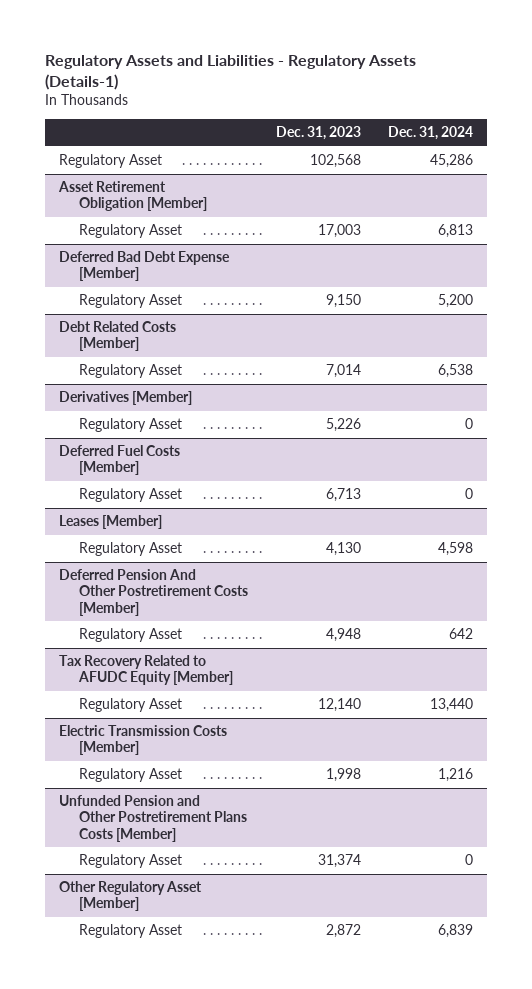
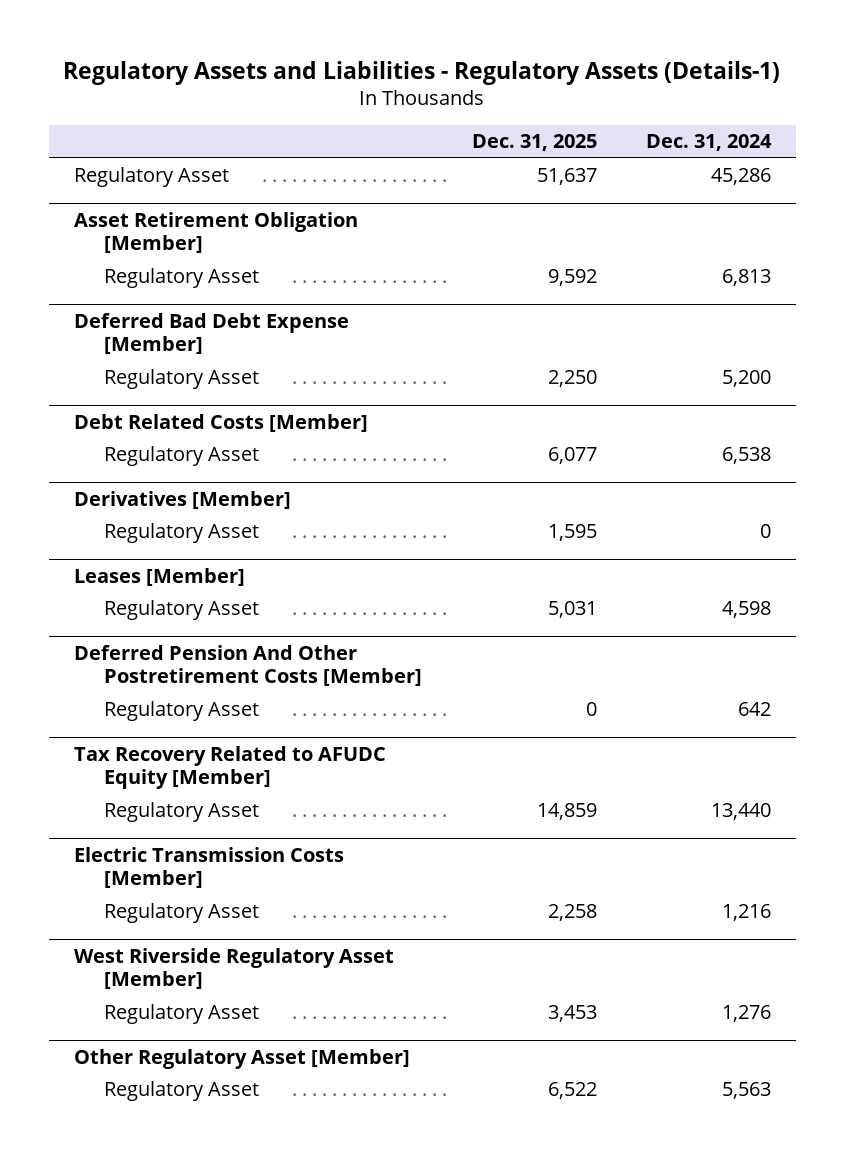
[275,126,361,141] Dec. 31, 2023 -> none
none -> [471,134,597,152] Dec. 31, 2025
[58,445,180,476] Deferred Fuel Costs [Member] -> none
[79,488,183,503] Regulatory Asset -> none
[58,795,248,842] Unfunded Pension and Other Postretirement Plans Costs [Member] -> none
none -> [73,947,394,990] West Riverside Regulatory Asset [Member]
[465,854,474,866] 0 -> [722,1005,772,1023] 1,276
[438,924,474,939] 6,839 -> [722,1082,772,1100] 5,563

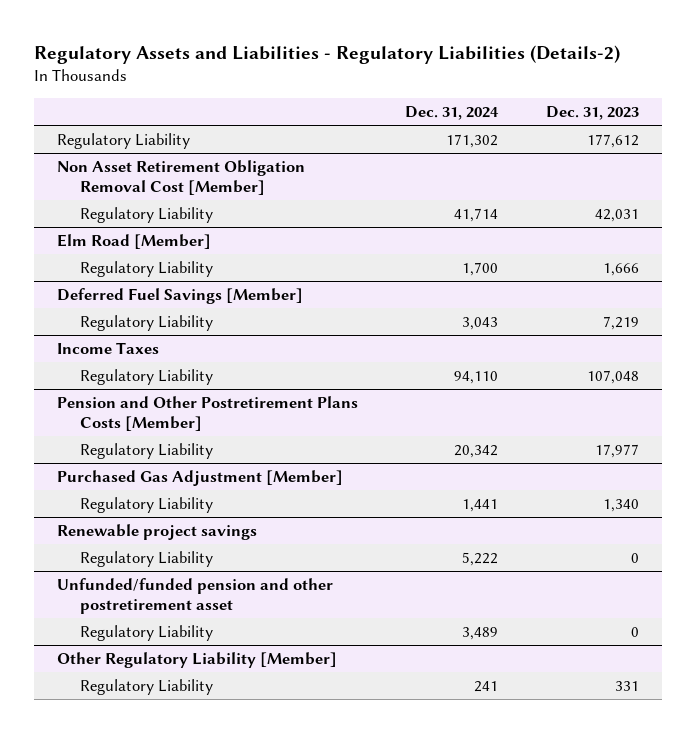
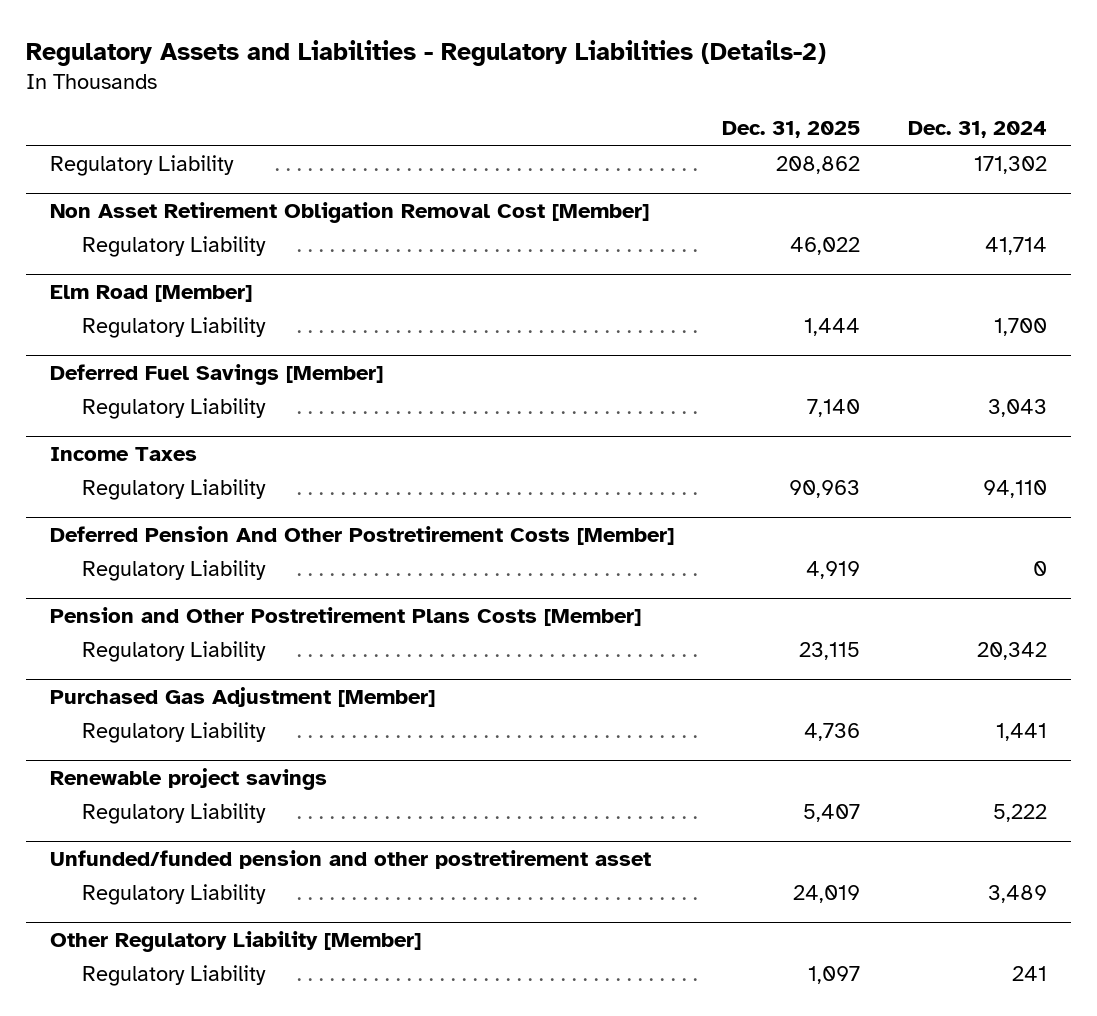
[545,105,639,120] Dec. 31, 2023 -> none
none -> [722,121,861,139] Dec. 31, 2025
none -> [49,525,674,545] Deferred Pension And Other Postretirement Costs [Member]
none -> [81,559,266,581] Regulatory Liability

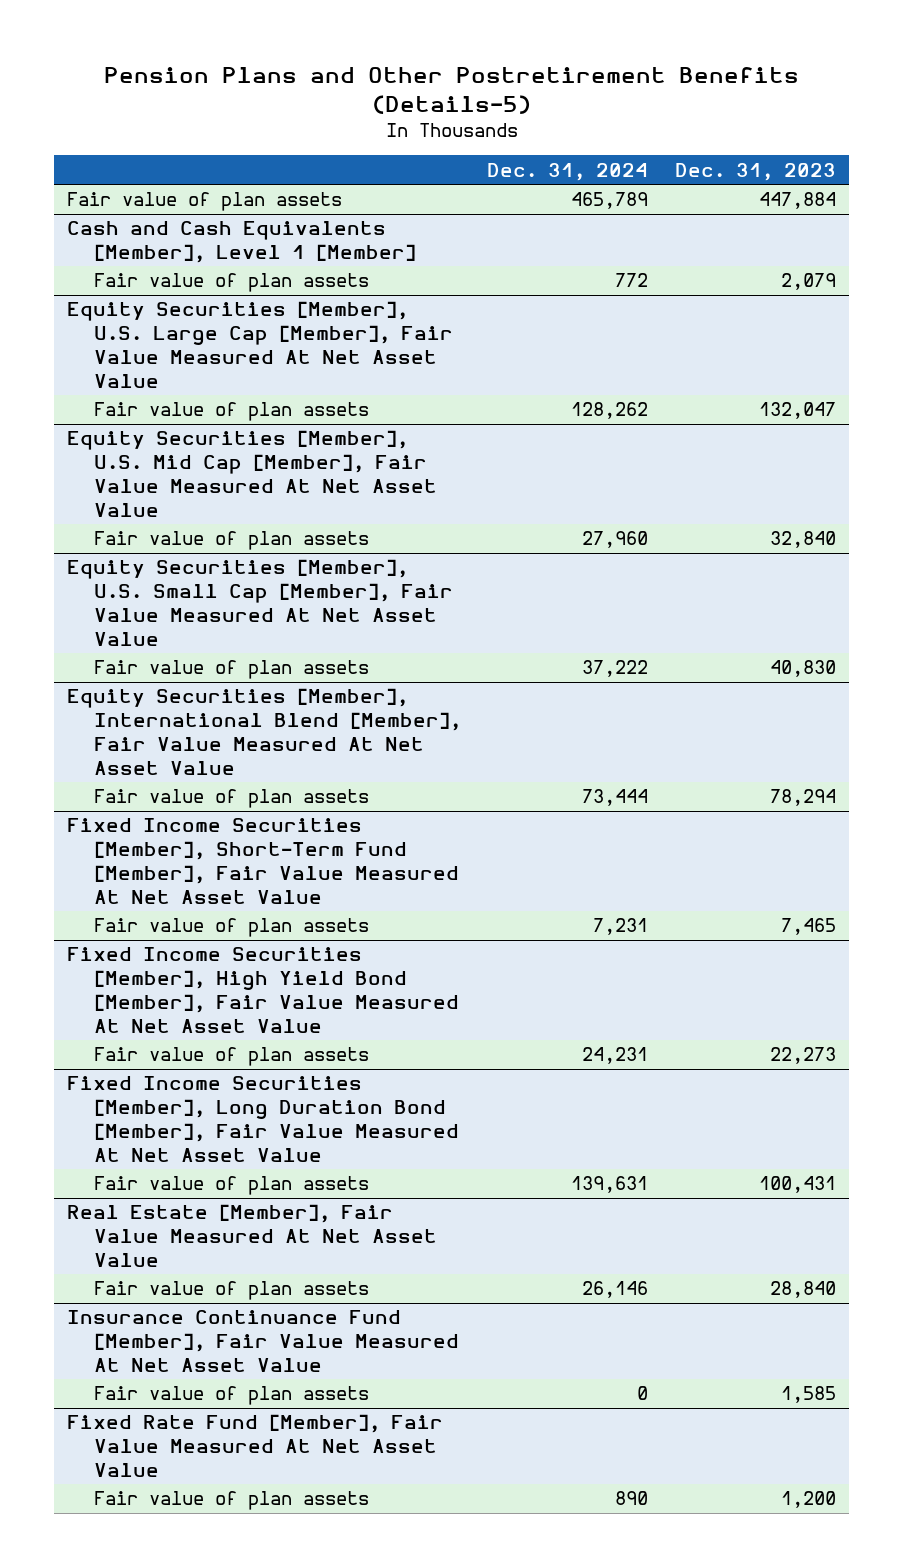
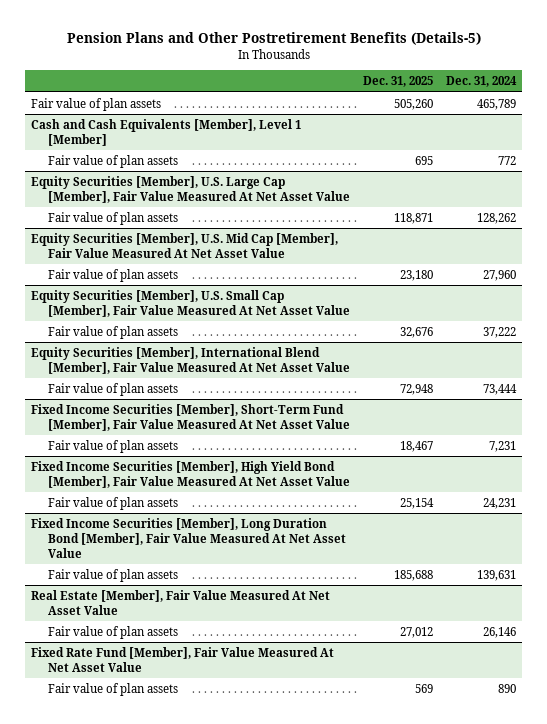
[675,162,837,181] Dec. 31, 2023 -> none
none -> [363,76,434,88] Dec. 31, 2025
[67,1310,459,1372] Insurance Continuance Fund [Member], Fair Value Measured At Net Asset Value -> none
[93,1386,369,1406] Fair value of plan assets -> none

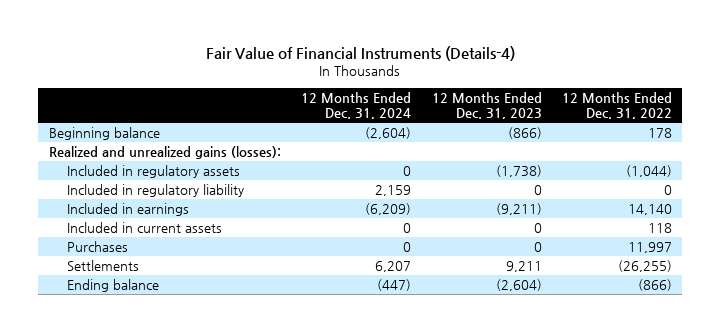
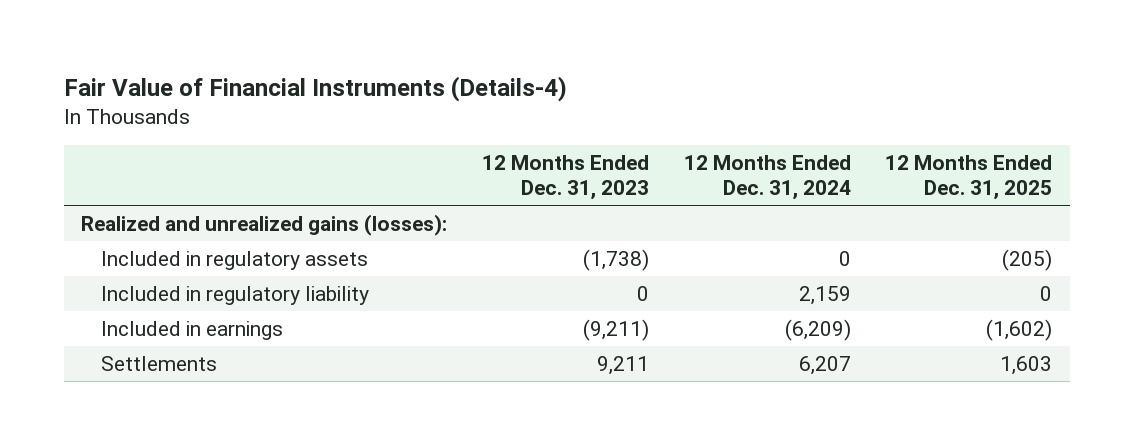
[562,92,673,119] 12 Months Ended Dec. 31, 2022 -> none
none -> [885,155,1053,201] 12 Months Ended Dec. 31, 2025
[48,127,160,141] Beginning balance -> none
[66,222,222,234] Included in current assets -> none
[66,241,128,253] Purchases -> none
[66,279,159,293] Ending balance -> none

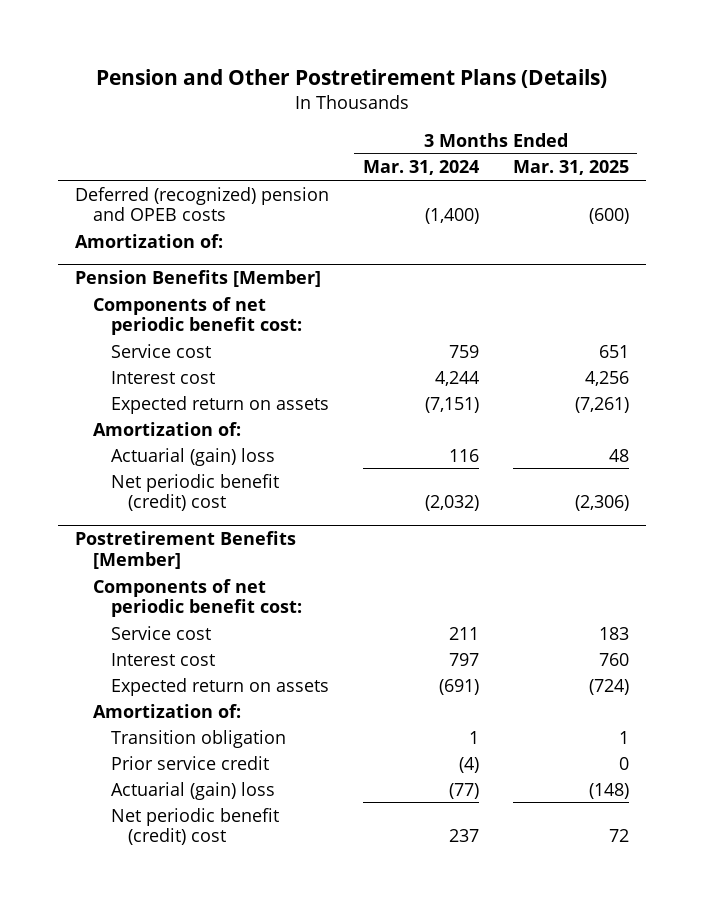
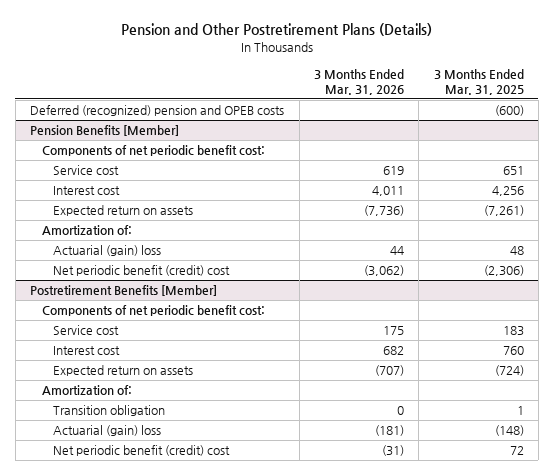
[362,160,479,176] Mar. 31, 2024 -> none
none -> [313,68,404,96] 3 Months Ended Mar. 31, 2026
[74,233,223,248] Amortization of: -> none
[110,755,269,770] Prior service credit -> none

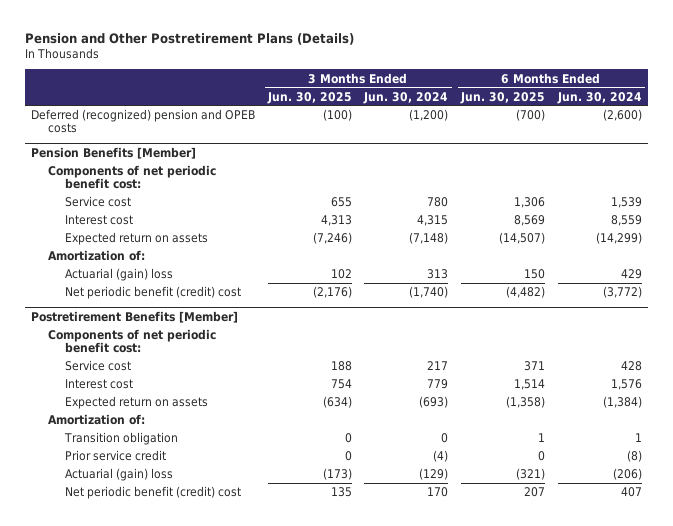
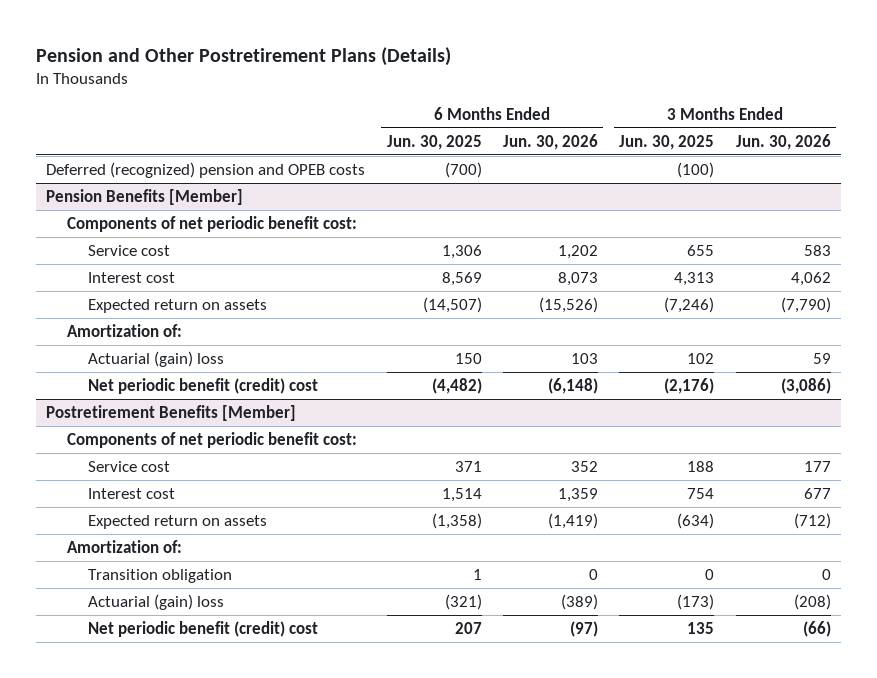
[363,91,449,104] Jun. 30, 2024 -> none
[556,91,642,104] Jun. 30, 2024 -> none
none -> [502,133,598,150] Jun. 30, 2026
none -> [735,133,831,150] Jun. 30, 2026
[65,450,167,462] Prior service credit -> none

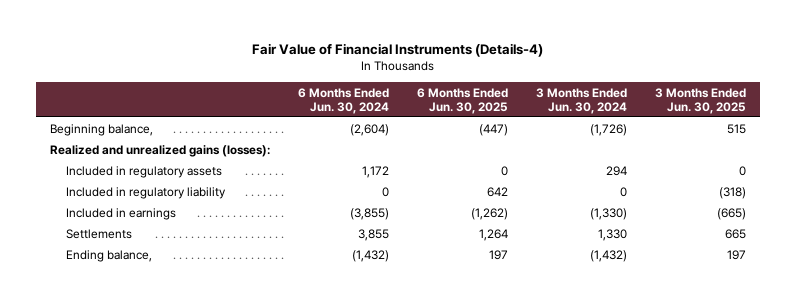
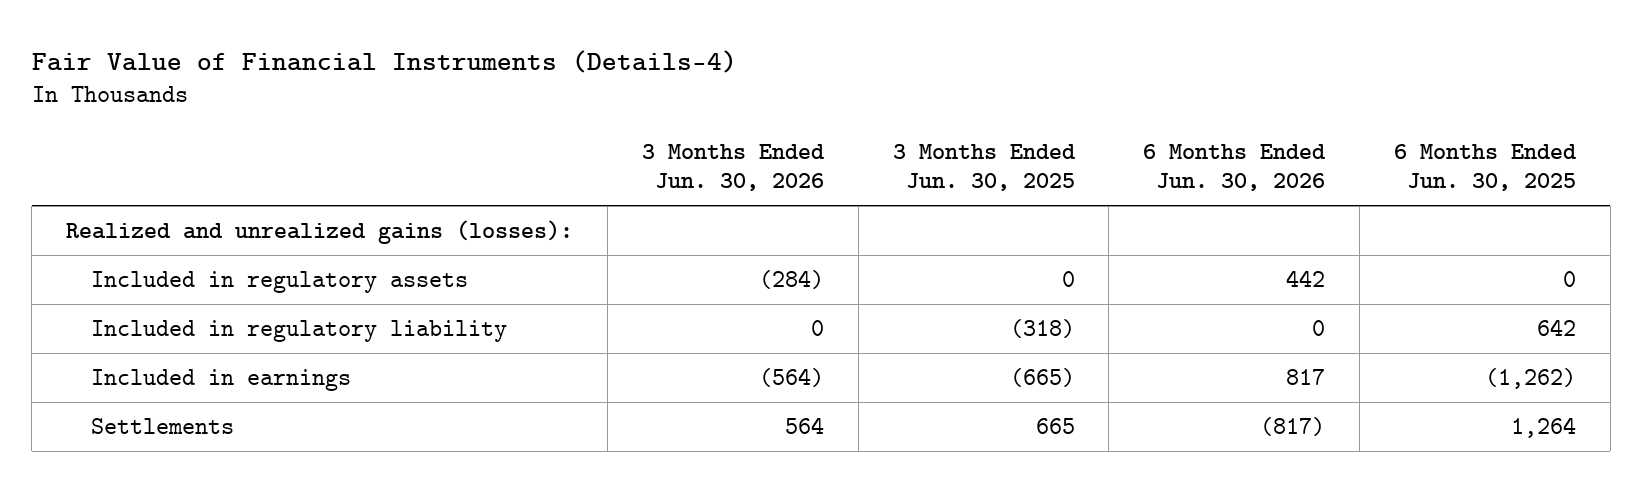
[297,87,389,114] 6 Months Ended Jun. 30, 2024 -> none
[535,87,627,114] 3 Months Ended Jun. 30, 2024 -> none
none -> [641,143,825,192] 3 Months Ended Jun. 30, 2026
none -> [1143,143,1327,192] 6 Months Ended Jun. 30, 2026
[49,123,153,136] Beginning balance, -> none
[66,249,153,262] Ending balance, -> none

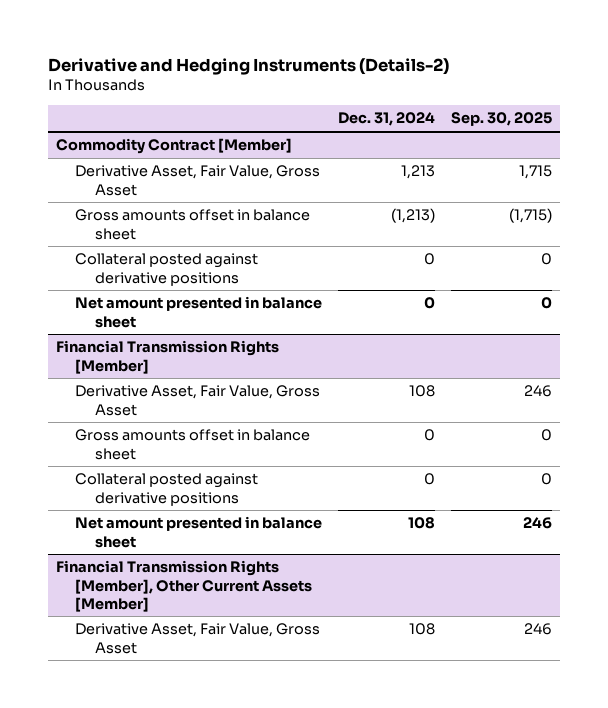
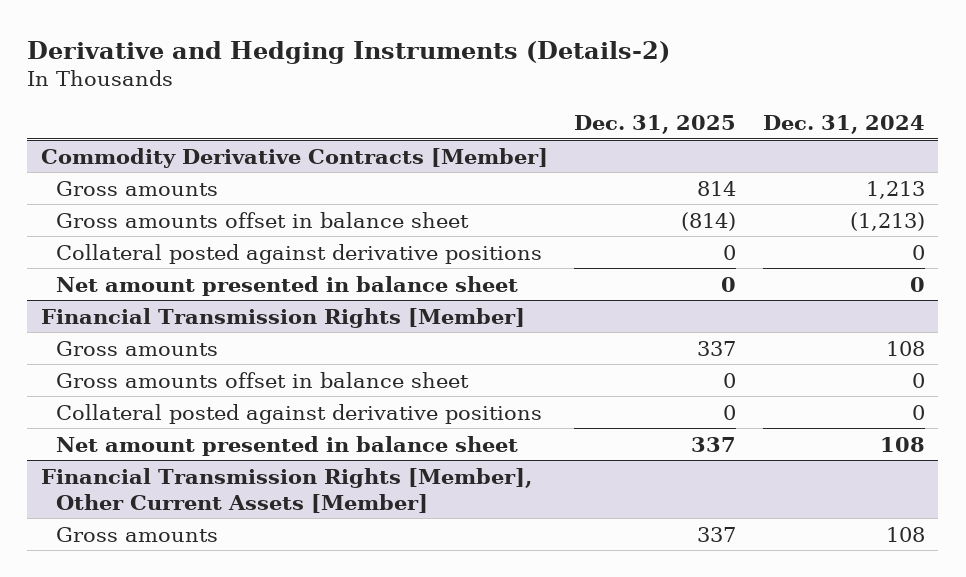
[450,112,552,127] Sep. 30, 2025 -> none
none -> [574,115,737,135] Dec. 31, 2025
[56,138,293,155] Commodity Contract [Member] -> [40,147,548,168] Commodity Derivative Contracts [Member]
[75,165,321,196] Derivative Asset, Fair Value, Gross Asset -> [55,180,218,196] Gross amounts
[75,385,321,416] Derivative Asset, Fair Value, Gross Asset -> [55,340,218,356] Gross amounts
[75,623,321,654] Derivative Asset, Fair Value, Gross Asset -> [55,526,218,542] Gross amounts

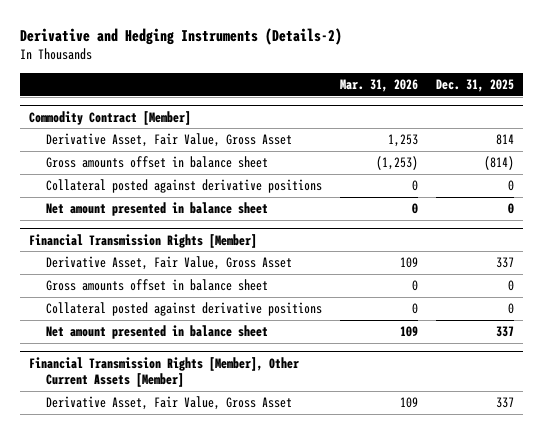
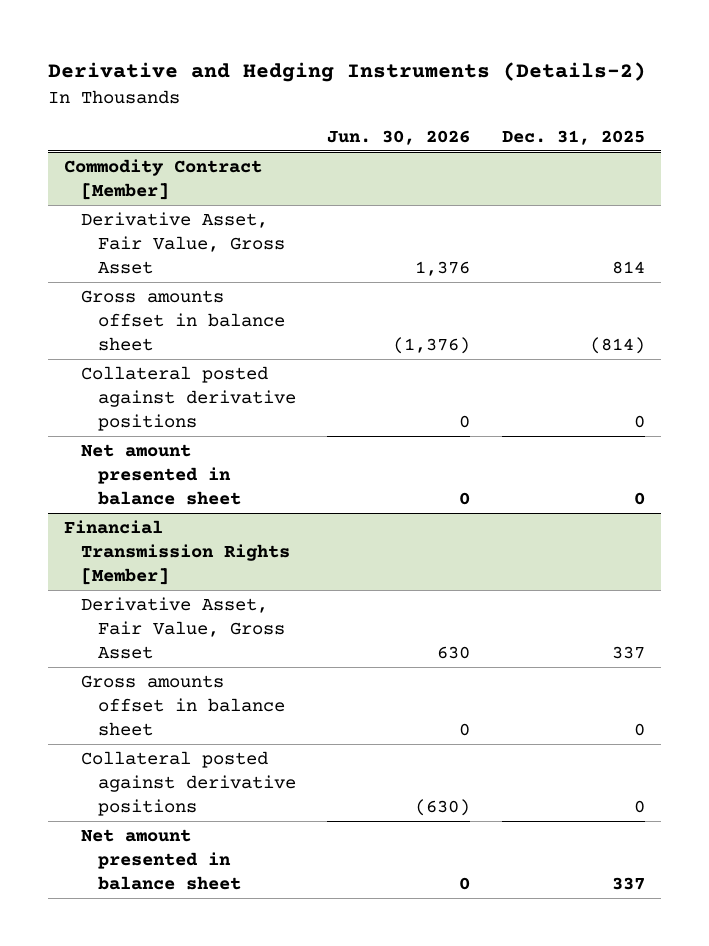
[339,79,418,93] Mar. 31, 2026 -> none
none -> [327,129,471,145] Jun. 30, 2026
[28,356,299,388] Financial Transmission Rights [Member], Other Current Assets [Member] -> none
[45,396,292,411] Derivative Asset, Fair Value, Gross Asset -> none

